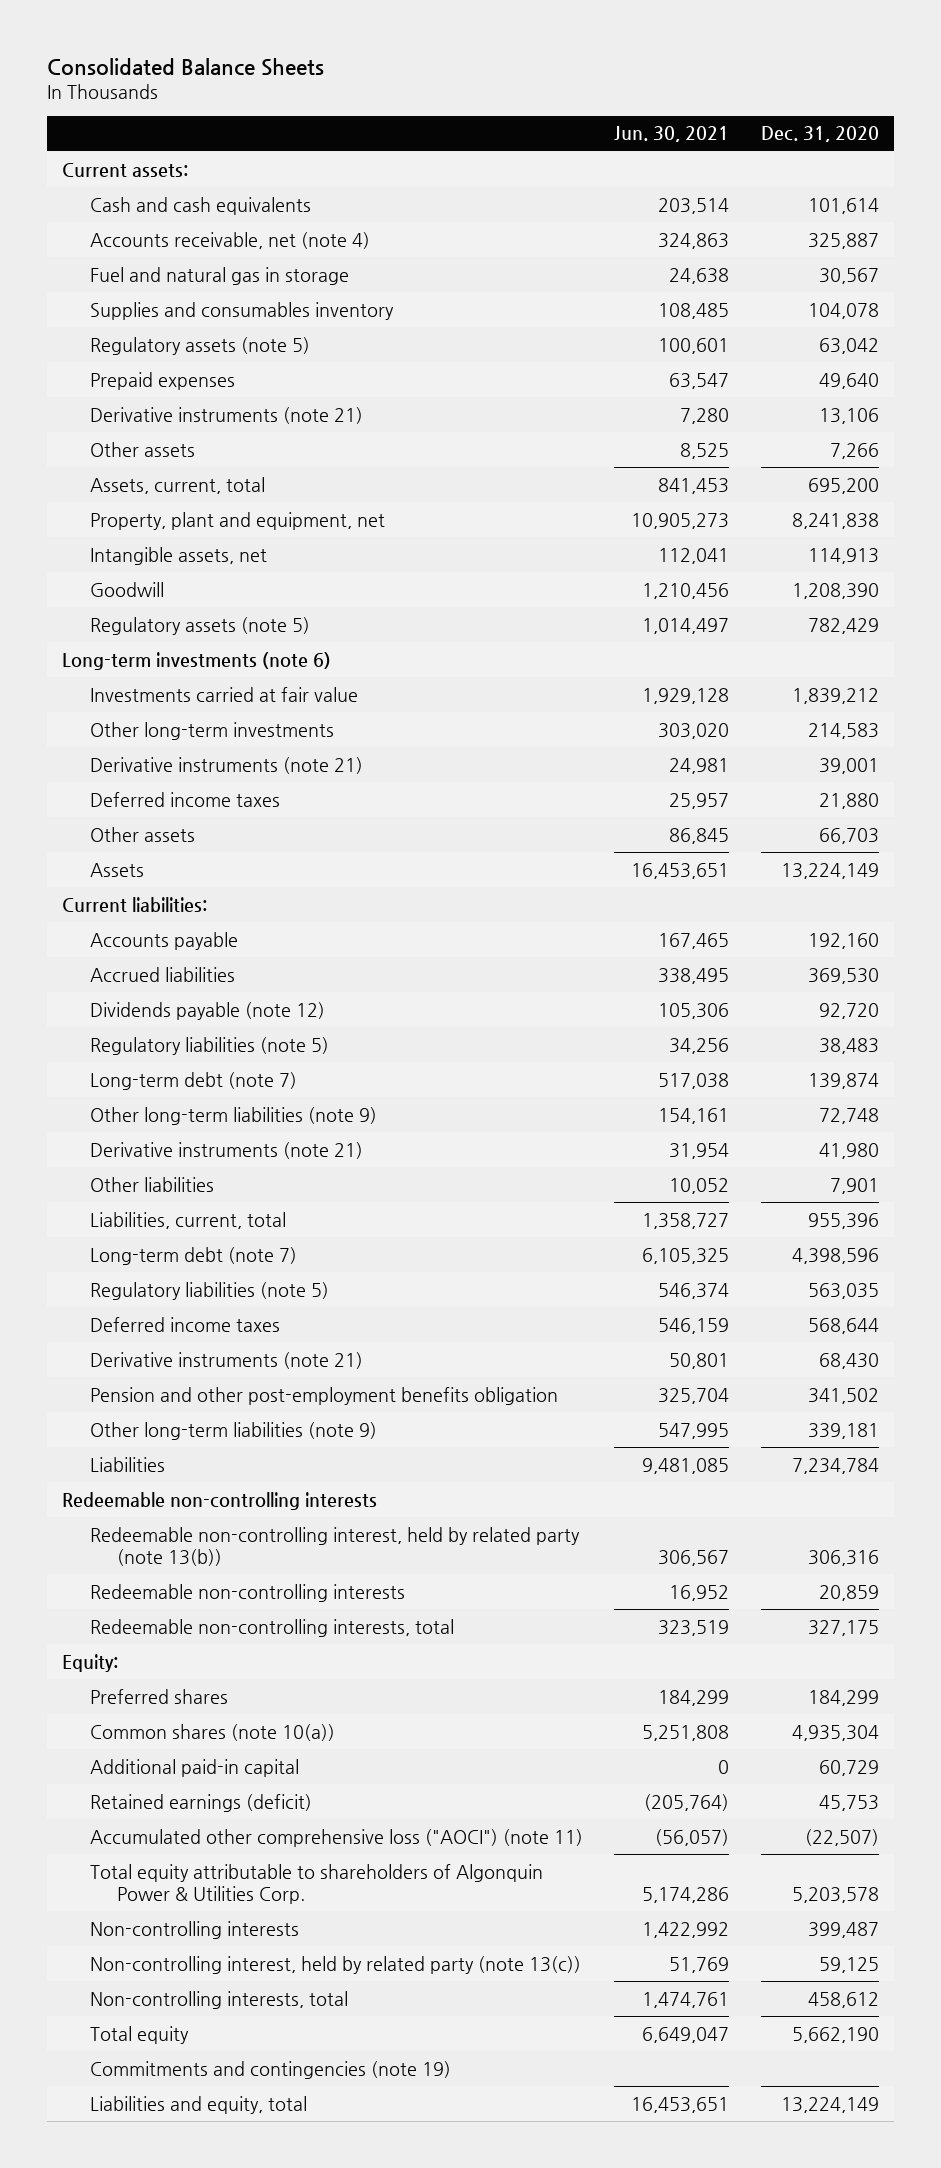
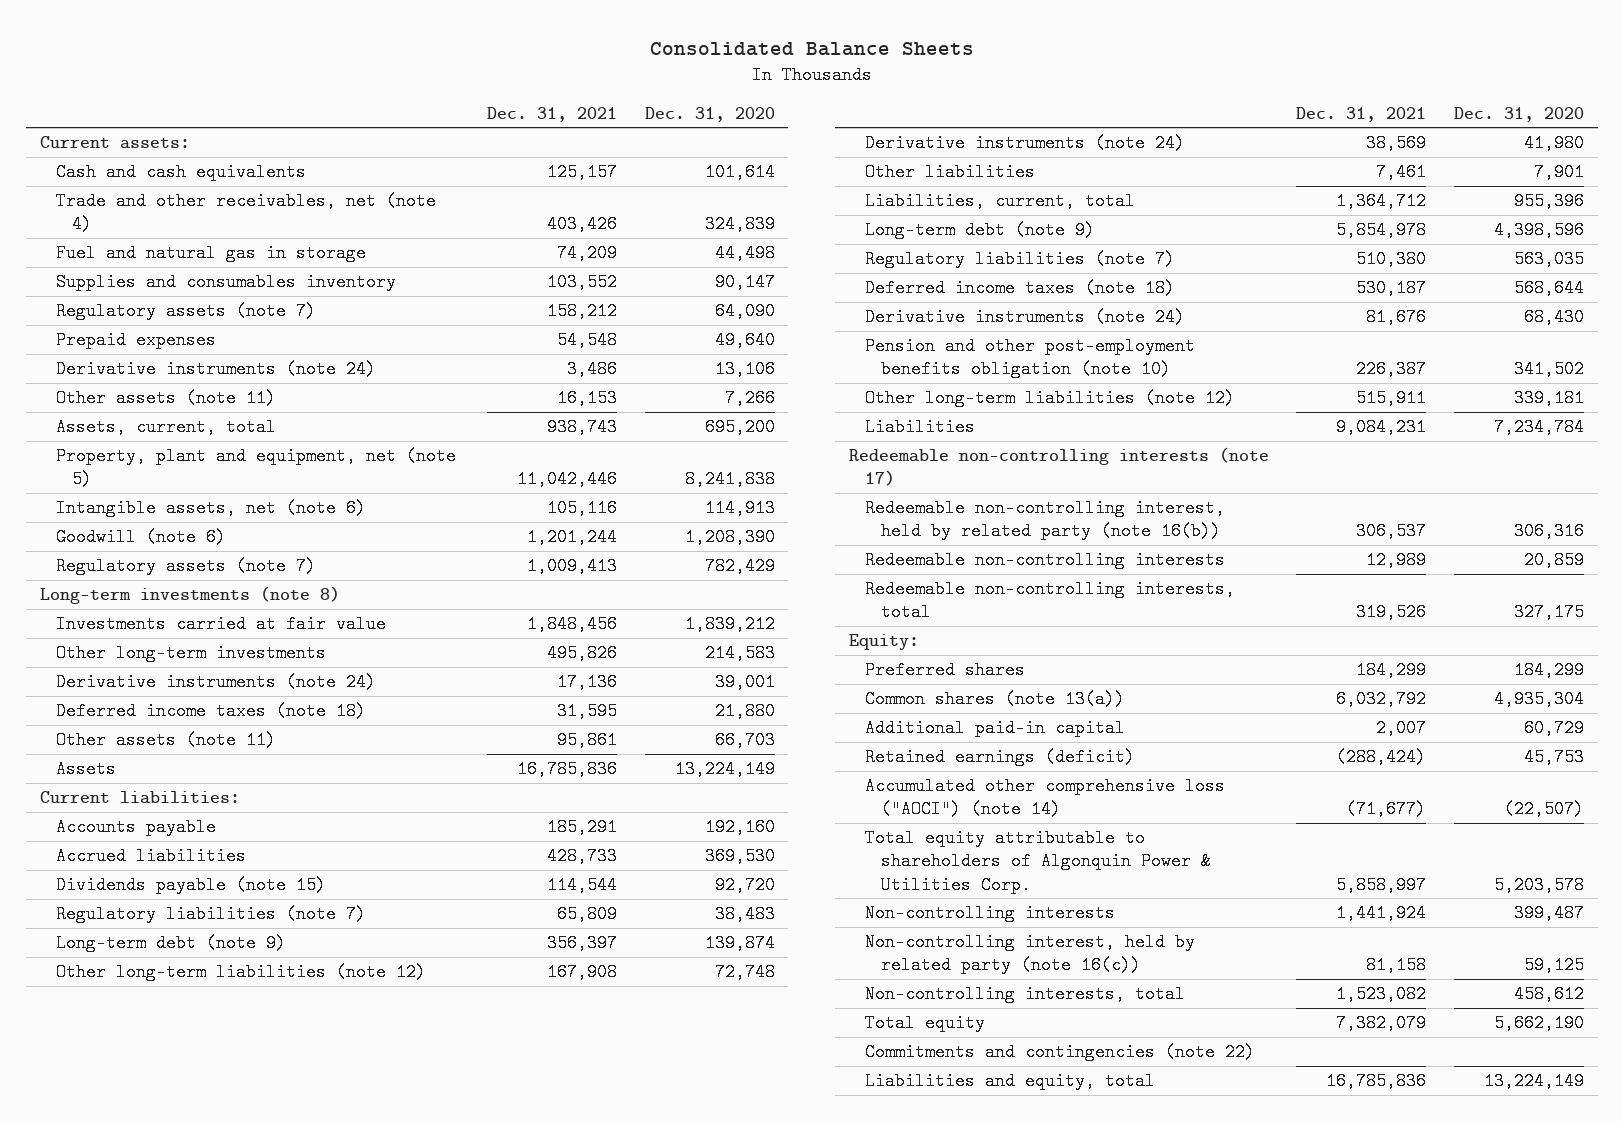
[614,126,730,143] Jun. 30, 2021 -> none
none -> [487,106,618,122] Dec. 31, 2021
[89,231,370,249] Accounts receivable, net (note 4) -> none
none -> [55,191,436,234] Trade and other receivables, net (note 4)
[818,267,879,284] 30,567 -> [714,243,775,262] 44,498
[807,302,879,319] 104,078 -> [714,272,775,291] 90,147
[89,336,310,355] Regulatory assets (note 5) -> [55,301,316,320] Regulatory assets (note 7)
[818,337,879,354] 63,042 -> [714,301,775,320] 64,090
[89,406,363,424] Derivative instruments (note 21) -> [55,359,376,378] Derivative instruments (note 24)
[89,441,195,457] Other assets -> [55,388,276,407] Other assets (note 11)
[89,511,385,530] Property, plant and equipment, net -> [55,446,456,489] Property, plant and equipment, net (note 5)
[89,546,267,565] Intangible assets, net -> [55,498,366,517] Intangible assets, net (note 6)
[89,581,164,597] Goodwill -> [55,527,226,546] Goodwill (note 6)
[89,616,310,635] Regulatory assets (note 5) -> [55,556,316,575] Regulatory assets (note 7)
[62,651,332,670] Long-term investments (note 6) -> [39,585,340,604] Long-term investments (note 8)
[89,756,363,774] Derivative instruments (note 21) -> [55,672,376,691] Derivative instruments (note 24)
[89,791,280,807] Deferred income taxes -> [55,701,366,720] Deferred income taxes (note 18)
[89,826,195,842] Other assets -> [55,730,276,749] Other assets (note 11)
[89,1001,325,1020] Dividends payable (note 12) -> [55,875,326,894] Dividends payable (note 15)
[89,1036,329,1055] Regulatory liabilities (note 5) -> [55,904,366,923] Regulatory liabilities (note 7)
[89,1071,297,1090] Long-term debt (note 7) -> [55,933,286,952] Long-term debt (note 9)
[89,1106,377,1125] Other long-term liabilities (note 9) -> [55,962,426,981] Other long-term liabilities (note 12)
[89,1141,363,1159] Derivative instruments (note 21) -> [864,133,1185,152] Derivative instruments (note 24)
[89,1246,297,1265] Long-term debt (note 7) -> [864,220,1095,239] Long-term debt (note 9)
[89,1281,329,1300] Regulatory liabilities (note 5) -> [864,249,1175,268] Regulatory liabilities (note 7)
[89,1316,280,1332] Deferred income taxes -> [864,278,1175,297] Deferred income taxes (note 18)
[89,1351,363,1369] Derivative instruments (note 21) -> [864,307,1185,326] Derivative instruments (note 24)
[89,1386,558,1405] Pension and other post-employment benefits obligation -> [864,336,1195,379] Pension and other post-employment benefits obligation (note 10)
[89,1421,377,1440] Other long-term liabilities (note 9) -> [864,388,1235,407] Other long-term liabilities (note 12)
[62,1491,378,1510] Redeemable non-controlling interests -> [848,446,1269,487] Redeemable non-controlling interests (note 17)
[89,1526,580,1566] Redeemable non-controlling interest, held by related party (note 13(b)) -> [864,498,1225,541] Redeemable non-controlling interest, held by related party (note 16(b))
[89,1723,335,1741] Common shares (note 10(a)) -> [864,689,1125,708] Common shares (note 13(a))
[89,1828,583,1847] Accumulated other comprehensive loss ("AOCI") (note 11) -> [864,776,1225,819] Accumulated other comprehensive loss ("AOCI") (note 14)
[89,1955,581,1974] Non-controlling interest, held by related party (note 13(c)) -> [864,932,1195,975] Non-controlling interest, held by related party (note 16(c))
[89,2060,451,2079] Commitments and contingencies (note 19) -> [864,1042,1255,1061] Commitments and contingencies (note 22)

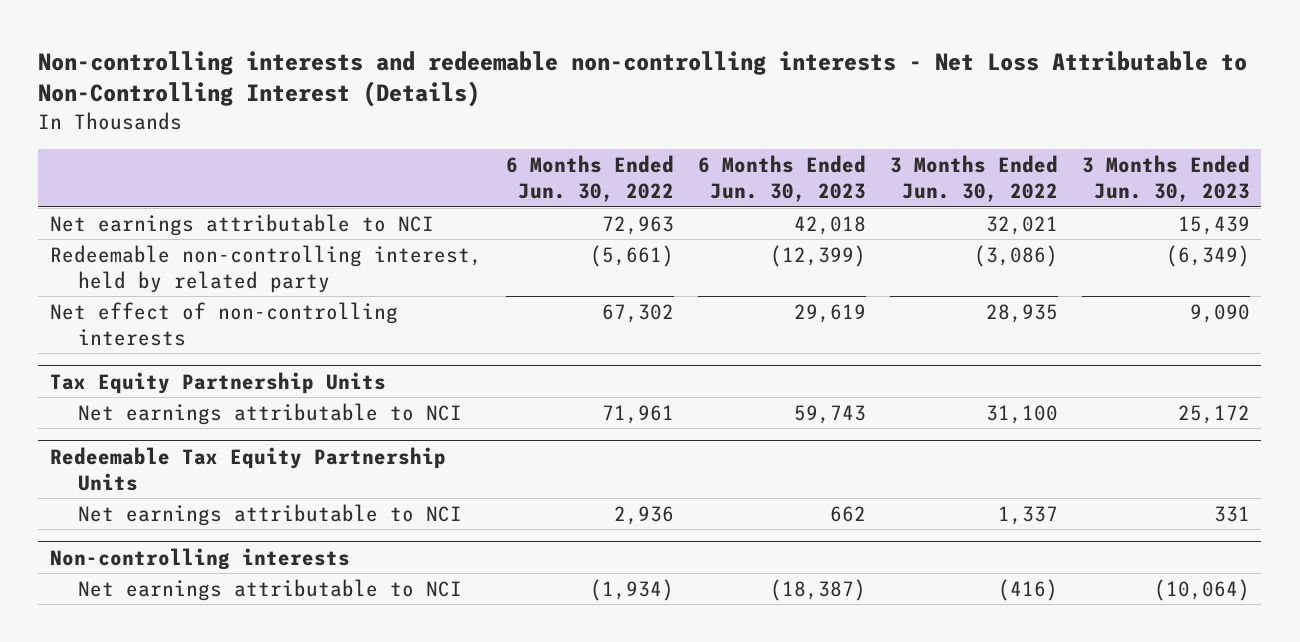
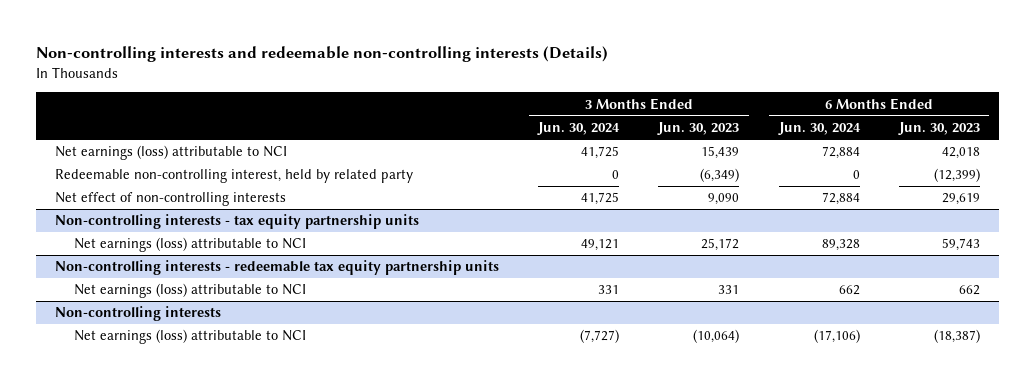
[38,50,1248,108] Non-controlling interests and redeemable non-controlling interests - Net Loss Attributable to Non-Controlling Interest (Details) -> [35,46,608,63] Non-controlling interests and redeemable non-controlling interests (Details)
[506,155,675,202] 6 Months Ended Jun. 30, 2022 -> none
[889,155,1058,202] 3 Months Ended Jun. 30, 2022 -> none
none -> [537,122,621,136] Jun. 30, 2024
none -> [777,122,861,136] Jun. 30, 2024
[50,213,435,236] Net earnings attributable to NCI -> [55,145,288,161] Net earnings (loss) attributable to NCI
[50,371,387,394] Tax Equity Partnership Units -> [55,214,420,230] Non-controlling interests - tax equity partnership units
[78,402,463,425] Net earnings attributable to NCI -> [73,237,306,253] Net earnings (loss) attributable to NCI
[50,446,447,491] Redeemable Tax Equity Partnership Units -> [55,260,500,276] Non-controlling interests - redeemable tax equity partnership units
[78,503,463,526] Net earnings attributable to NCI -> [73,283,306,299] Net earnings (loss) attributable to NCI
[78,578,463,601] Net earnings attributable to NCI -> [73,329,306,345] Net earnings (loss) attributable to NCI

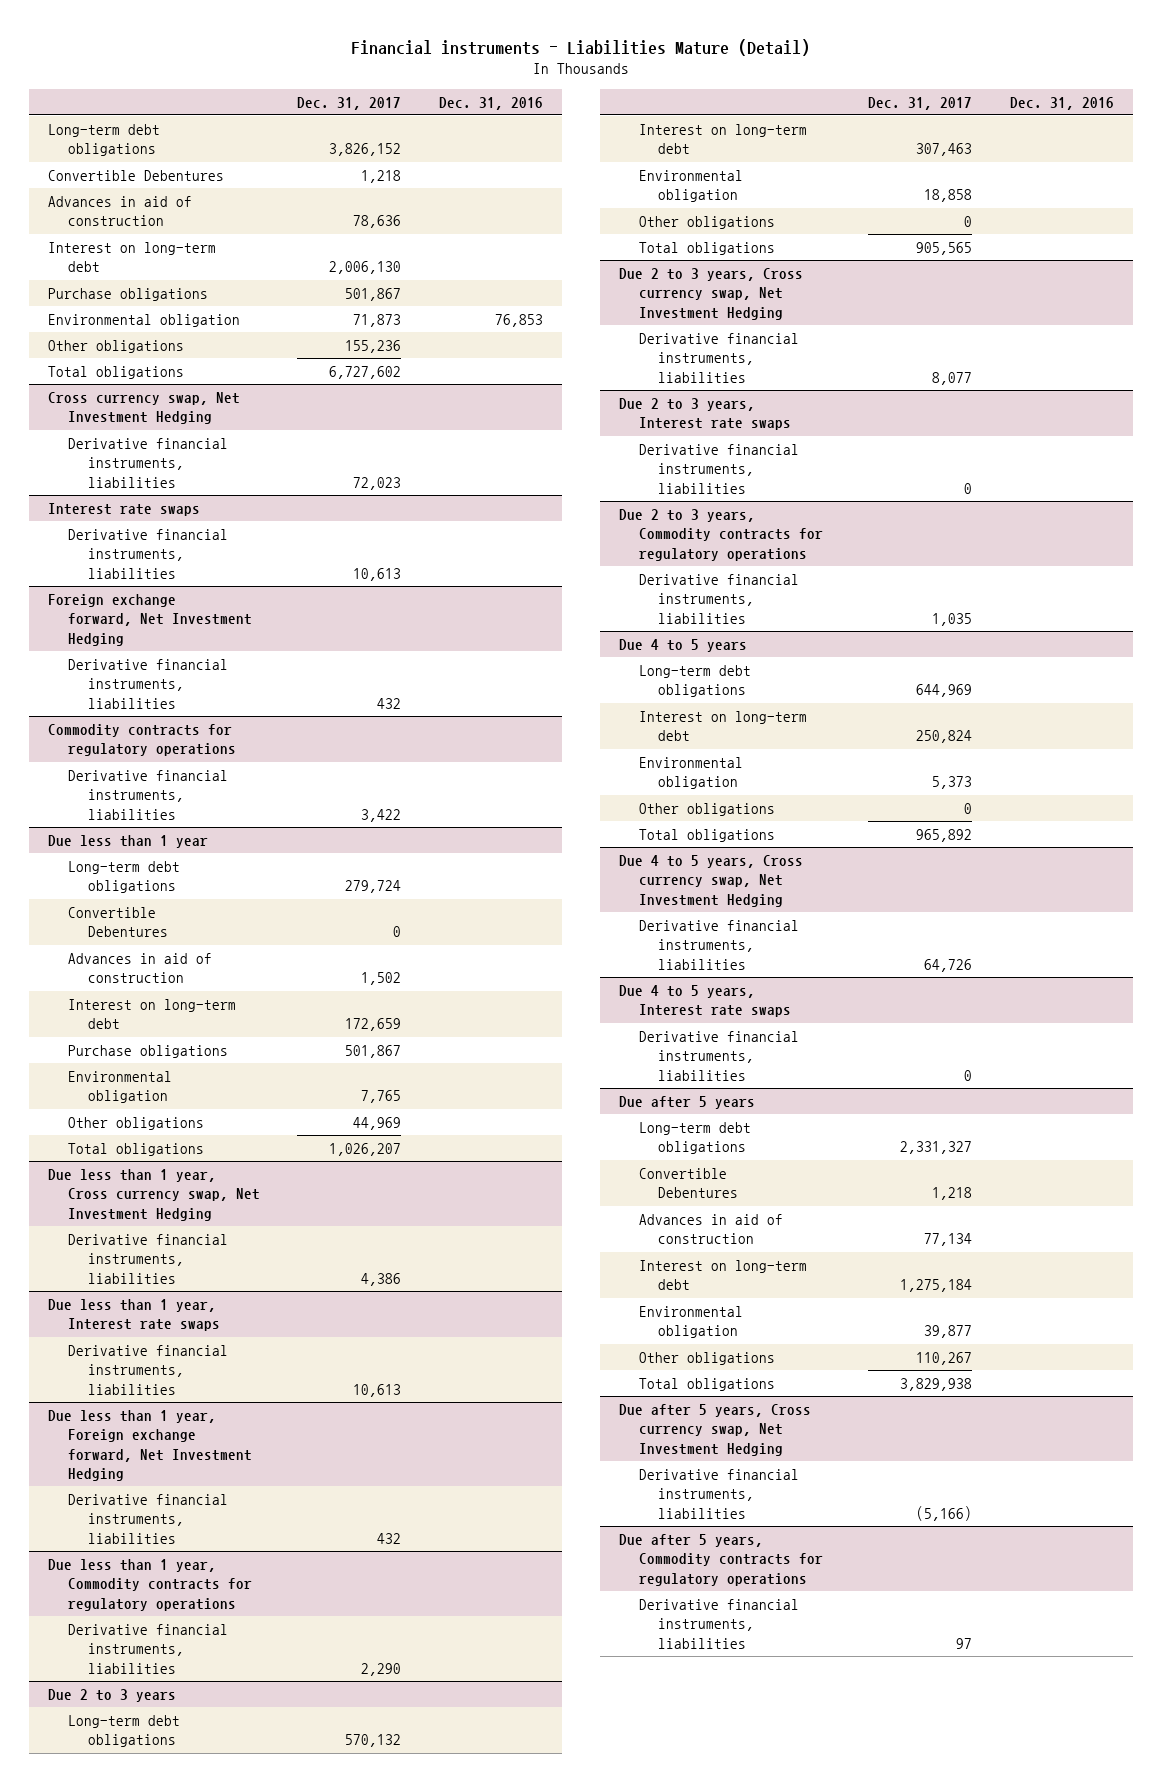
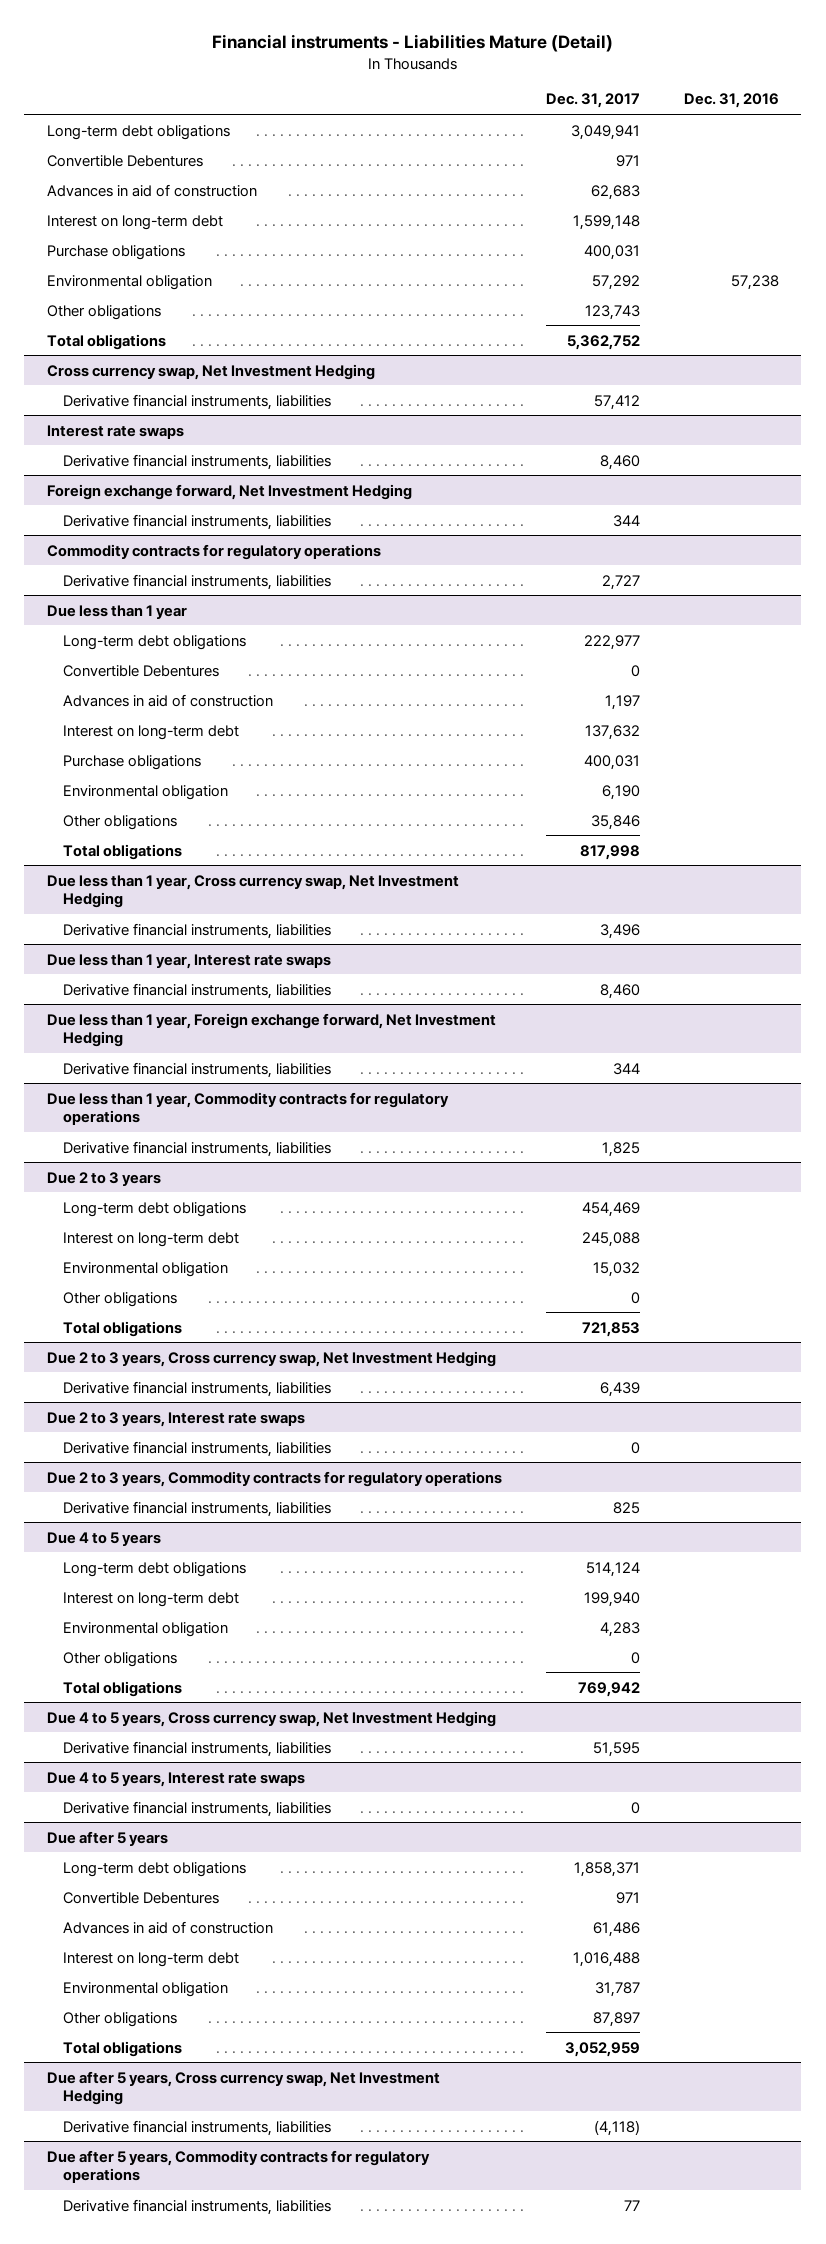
[329,143,402,157] 3,826,152 -> [570,124,640,140] 3,049,941
[361,169,402,183] 1,218 -> [615,154,640,167] 971
[353,215,402,229] 78,636 -> [590,184,640,200] 62,683
[329,261,402,275] 2,006,130 -> [572,214,640,230] 1,599,148
[345,287,402,301] 501,867 -> [583,244,640,260] 400,031
[353,313,402,327] 71,873 -> [591,274,640,290] 57,292
[495,313,544,327] 76,853 -> [731,274,780,290] 57,238
[345,339,402,353] 155,236 -> [584,304,640,320] 123,743
[329,365,402,379] 6,727,602 -> [566,334,640,350] 5,362,752
[353,476,402,490] 72,023 -> [593,394,640,410] 57,412
[353,567,402,581] 10,613 -> [599,454,640,470] 8,460
[377,697,402,709] 432 -> [612,514,640,527] 344
[361,808,402,822] 3,422 -> [601,574,640,590] 2,727
[345,880,402,894] 279,724 -> [583,634,640,650] 222,977
[361,972,402,986] 1,502 -> [604,694,640,710] 1,197
[345,1018,402,1032] 172,659 -> [584,724,640,740] 137,632
[345,1044,402,1058] 501,867 -> [583,754,640,770] 400,031
[361,1090,402,1104] 7,765 -> [601,784,640,800] 6,190
[353,1116,402,1130] 44,969 -> [590,814,640,830] 35,846
[329,1142,402,1156] 1,026,207 -> [579,844,640,860] 817,998
[361,1272,402,1286] 4,386 -> [599,923,640,939] 3,496
[353,1383,402,1397] 10,613 -> [599,983,640,999] 8,460
[377,1532,402,1544] 432 -> [612,1062,640,1075] 344
[361,1662,402,1676] 2,290 -> [601,1141,640,1157] 1,825
[345,1734,402,1748] 570,132 -> [581,1201,640,1217] 454,469
[916,143,973,157] 307,463 -> [581,1231,640,1247] 245,088
[924,189,973,203] 18,858 -> [592,1261,640,1277] 15,032
[916,241,973,255] 905,565 -> [581,1321,640,1337] 721,853
[932,371,973,385] 8,077 -> [599,1381,640,1397] 6,439
[932,612,973,626] 1,035 -> [612,1501,640,1514] 825
[916,684,973,698] 644,969 -> [585,1561,640,1577] 514,124
[916,730,973,744] 250,824 -> [583,1591,640,1607] 199,940
[932,776,973,790] 5,373 -> [599,1621,640,1637] 4,283
[916,828,973,842] 965,892 -> [577,1681,640,1697] 769,942
[924,958,973,972] 64,726 -> [592,1741,640,1757] 51,595
[900,1141,973,1155] 2,331,327 -> [573,1861,640,1877] 1,858,371
[932,1187,973,1201] 1,218 -> [615,1891,640,1904] 971
[924,1233,973,1247] 77,134 -> [592,1921,640,1937] 61,486
[900,1279,973,1293] 1,275,184 -> [572,1951,640,1967] 1,016,488
[924,1325,973,1339] 39,877 -> [594,1981,640,1997] 31,787
[916,1351,973,1365] 110,267 -> [592,2011,640,2027] 87,897
[900,1377,973,1391] 3,829,938 -> [564,2041,640,2057] 3,052,959
[916,1505,973,1521] (5,166) -> [593,2119,640,2136] (4,118)
[956,1637,973,1649] 97 -> [623,2199,640,2211] 77

